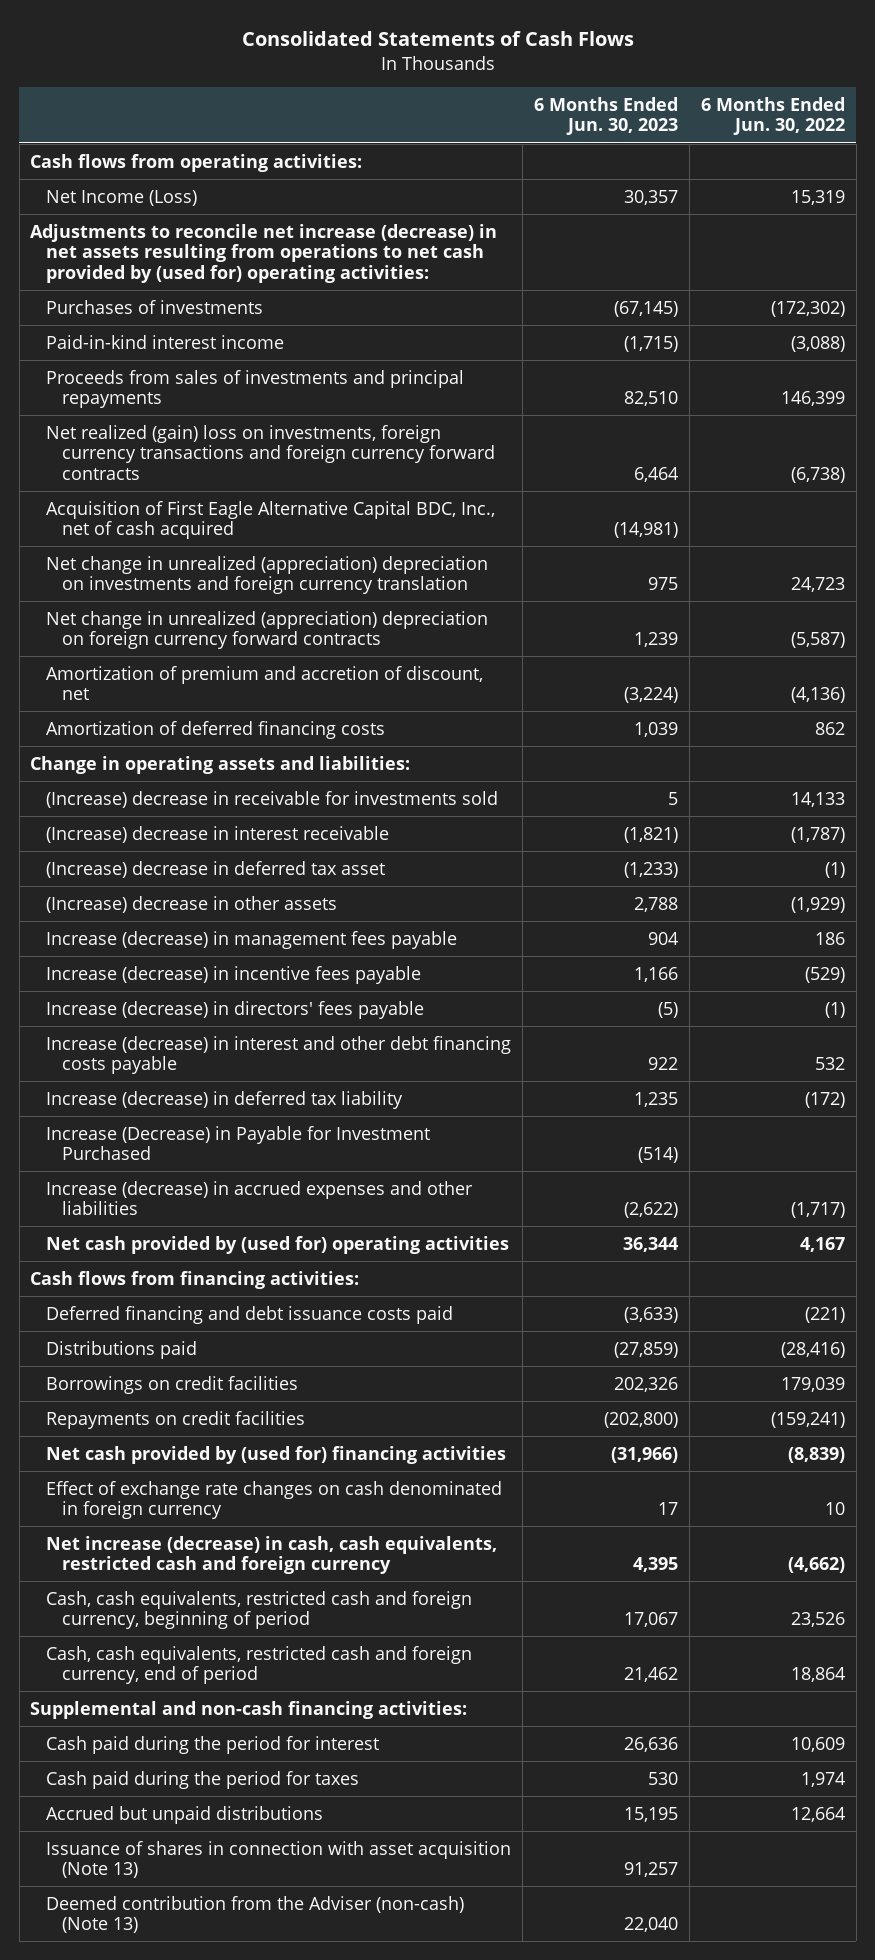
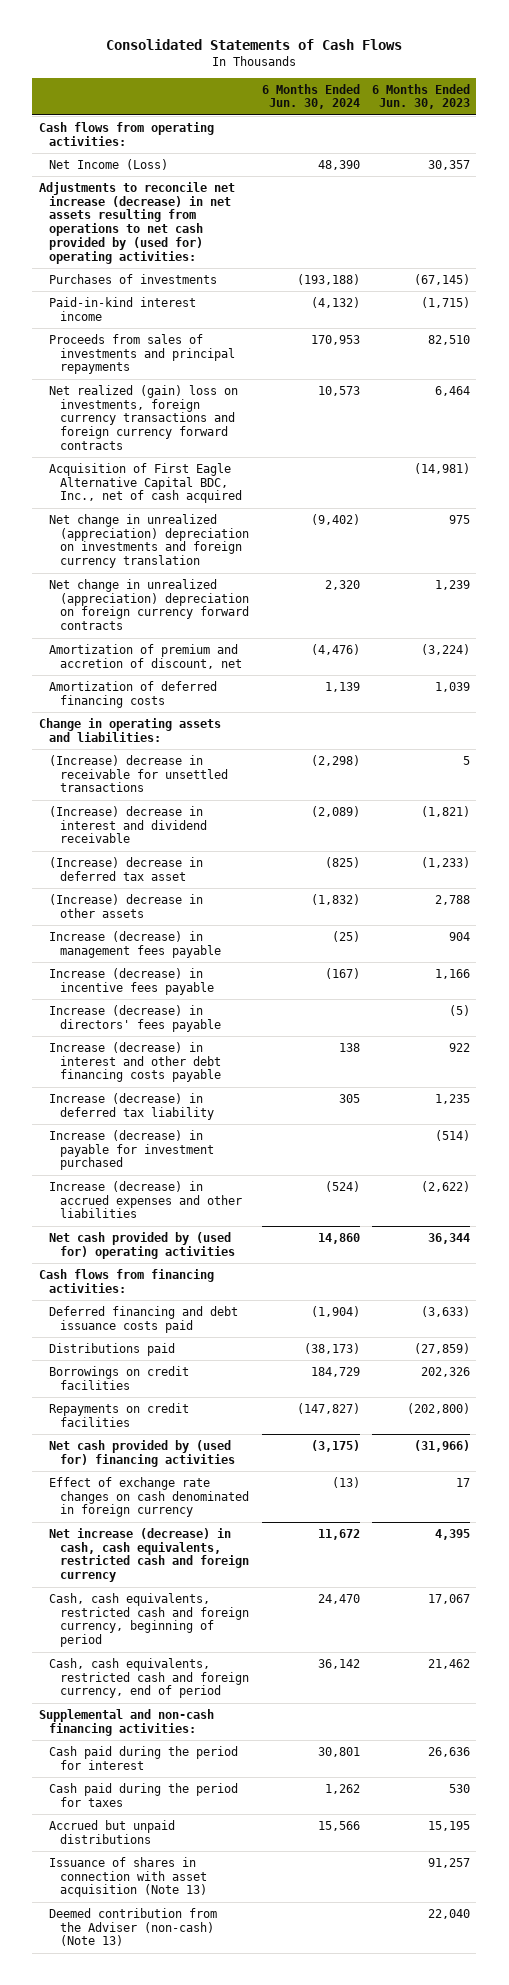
[700,96,845,136] 6 Months Ended Jun. 30, 2022 -> none
none -> [261,83,360,110] 6 Months Ended Jun. 30, 2024
[46,790,499,808] (Increase) decrease in receivable for investments sold -> [49,754,229,793] (Increase) decrease in receivable for unsettled transactions
[46,825,390,843] (Increase) decrease in interest receivable -> [49,805,208,844] (Increase) decrease in interest and dividend receivable
[46,1125,431,1161] Increase (Decrease) in Payable for Investment Purchased -> [49,1129,215,1171] Increase (decrease) in payable for investment purchased

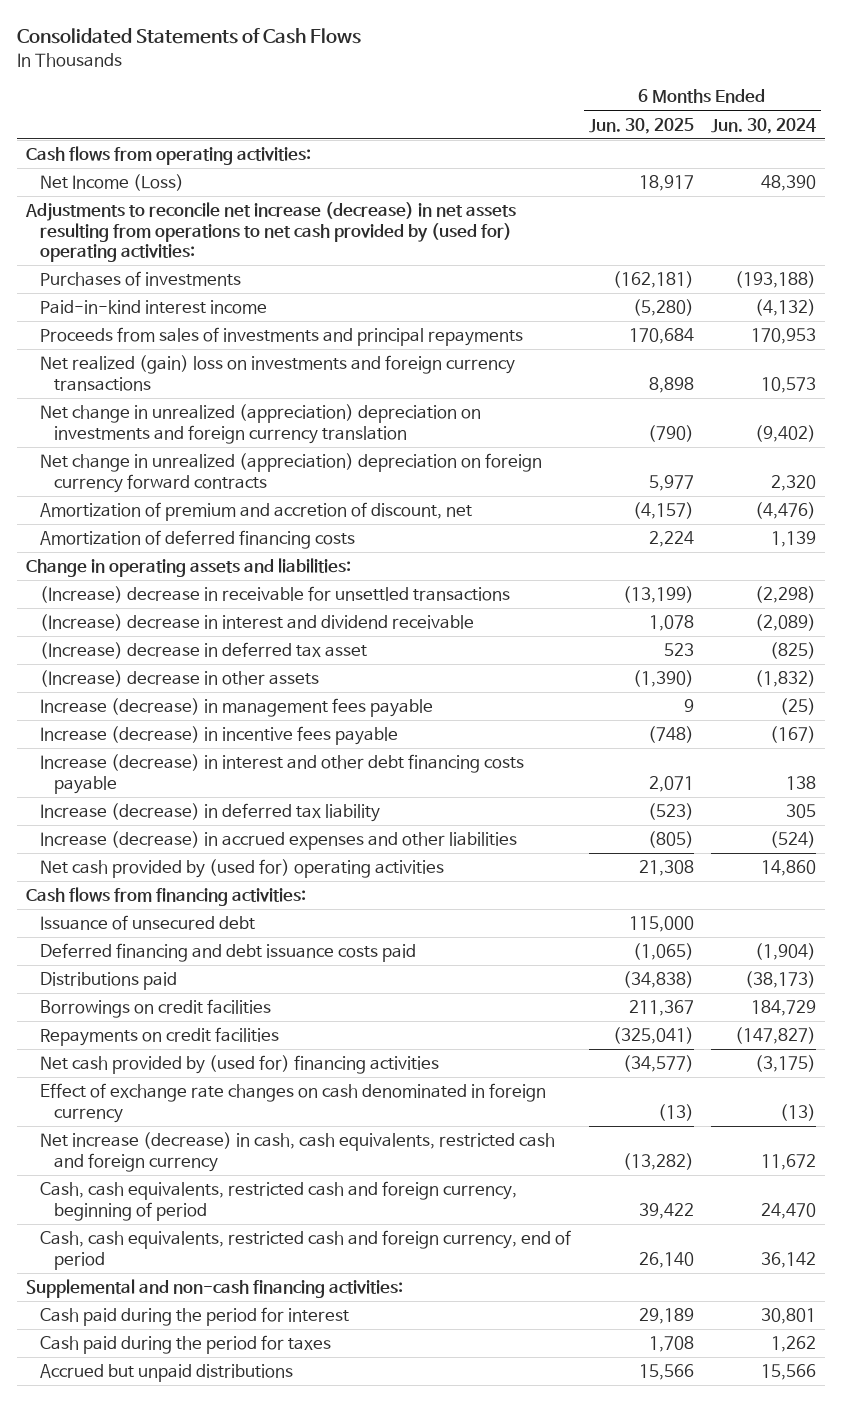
[372,83,471,110] 6 Months Ended Jun. 30, 2023 -> none
none -> [588,117,694,134] Jun. 30, 2025
[49,462,243,504] Acquisition of First Eagle Alternative Capital BDC, Inc., net of cash acquired -> none
[49,384,239,451] Net realized (gain) loss on investments, foreign currency transactions and foreign currency forward contracts -> [39,355,515,391] Net realized (gain) loss on investments and foreign currency transactions
[49,1004,222,1032] Increase (decrease) in directors' fees payable -> none
[49,1129,215,1171] Increase (decrease) in payable for investment purchased -> none
none -> [39,915,255,931] Issuance of unsecured debt
[49,1856,208,1898] Issuance of shares in connection with asset acquisition (Note 13) -> none
[49,1907,218,1947] Deemed contribution from the Adviser (non-cash) (Note 13) -> none

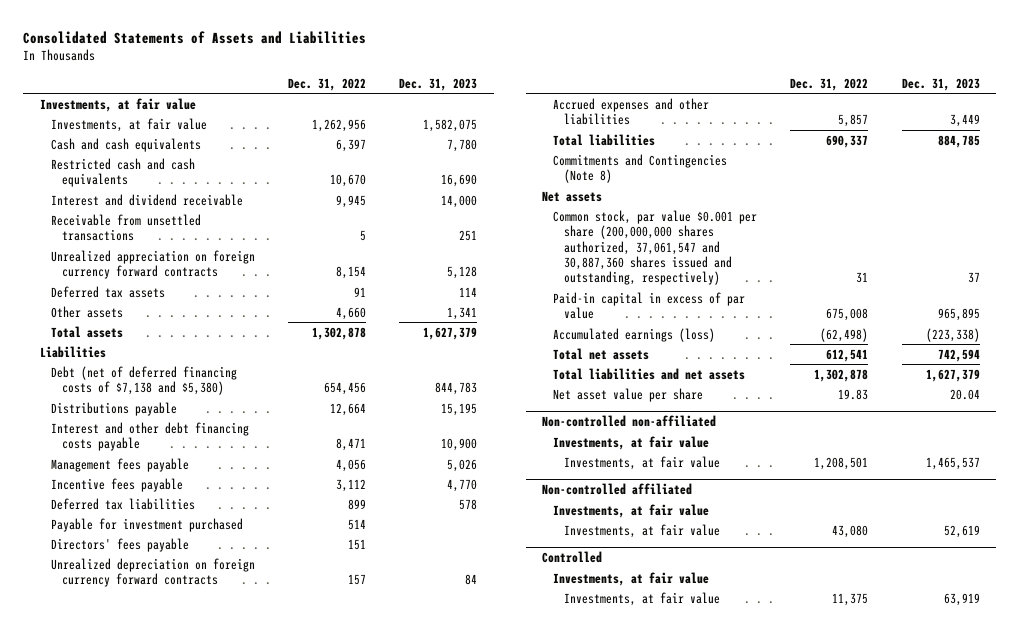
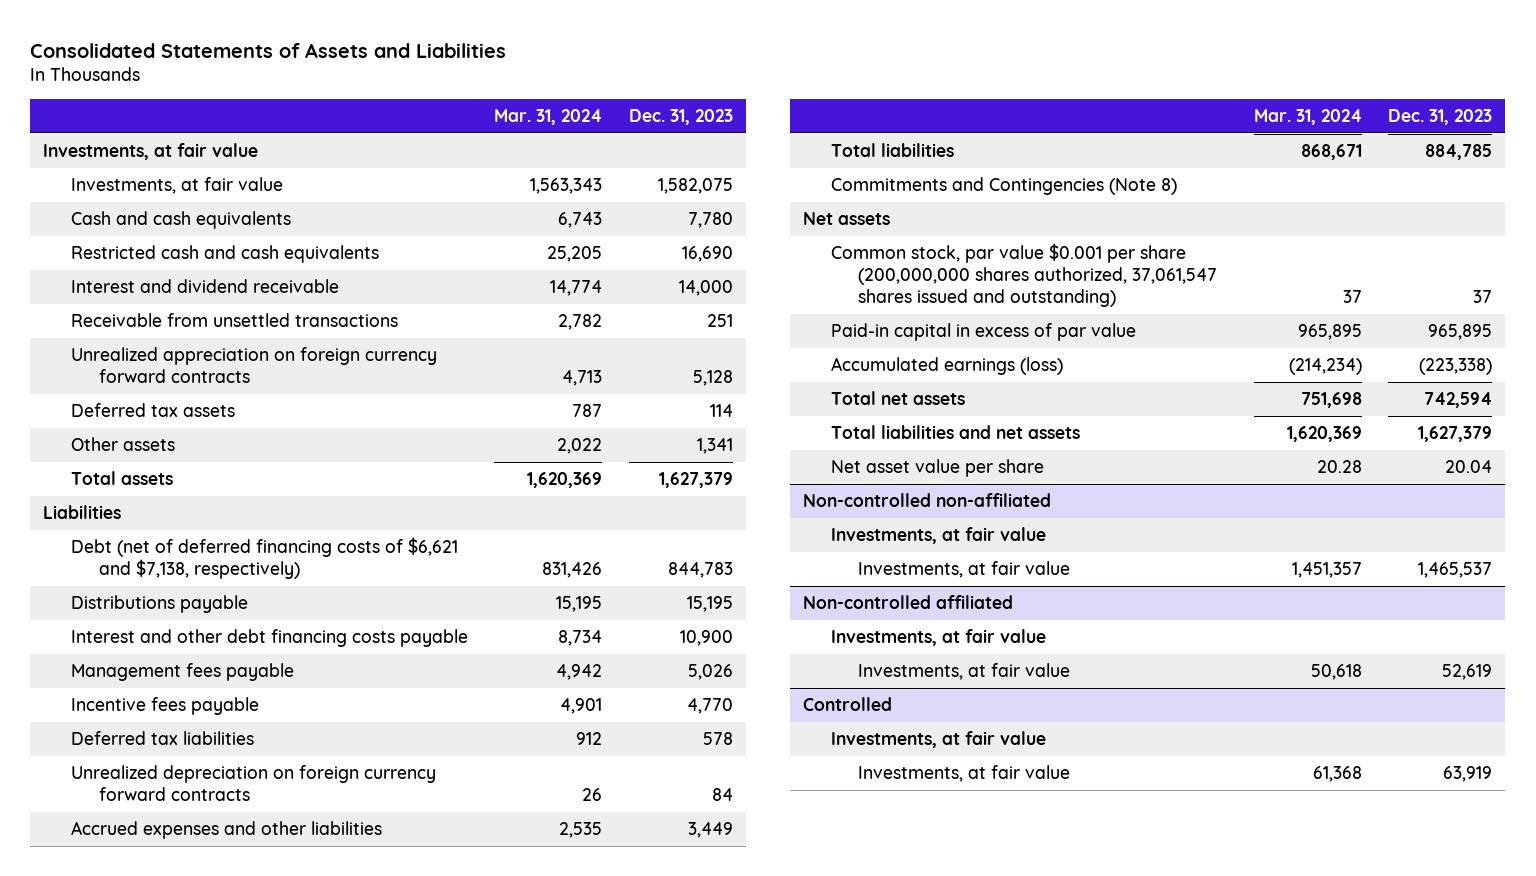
[287,77,366,91] Dec. 31, 2022 -> none
none -> [494,108,603,125] Mar. 31, 2024
[50,365,237,396] Debt (net of deferred financing costs of $7,138 and $5,380) -> [71,537,459,580] Debt (net of deferred financing costs of $6,621 and $7,138, respectively)
[50,517,243,532] Payable for investment purchased -> none
[50,537,189,552] Directors' fees payable -> none
[553,209,758,286] Common stock, par value $0.001 per share (200,000,000 shares authorized, 37,061,547 and 30,887,360 shares issued and outstanding, respectively) -> [830,243,1218,308] Common stock, par value $0.001 per share (200,000,000 shares authorized, 37,061,547 shares issued and outstanding)

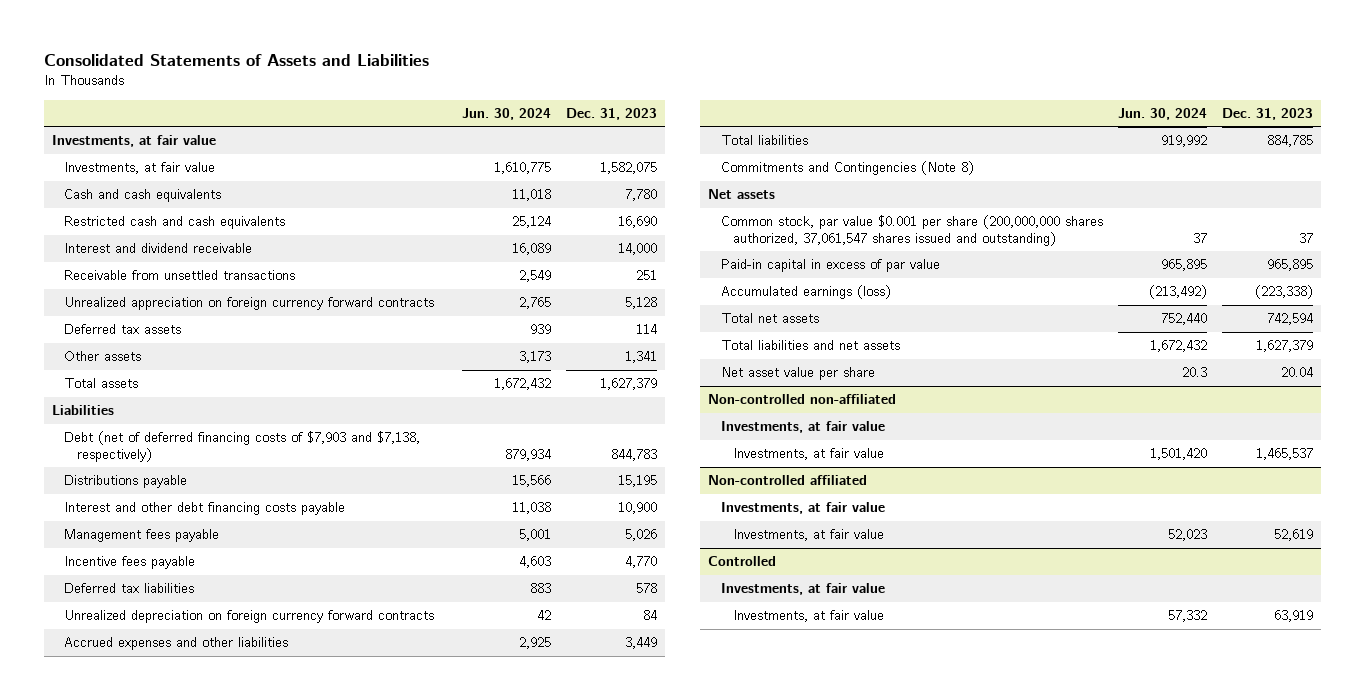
[494,108,603,125] Mar. 31, 2024 -> none
none -> [461,107,551,120] Jun. 30, 2024
[71,537,459,580] Debt (net of deferred financing costs of $6,621 and $7,138, respectively) -> [64,431,421,462] Debt (net of deferred financing costs of $7,903 and $7,138, respectively)

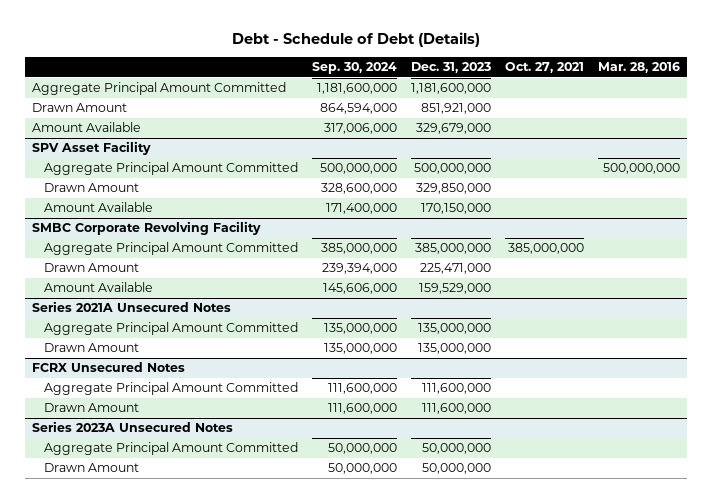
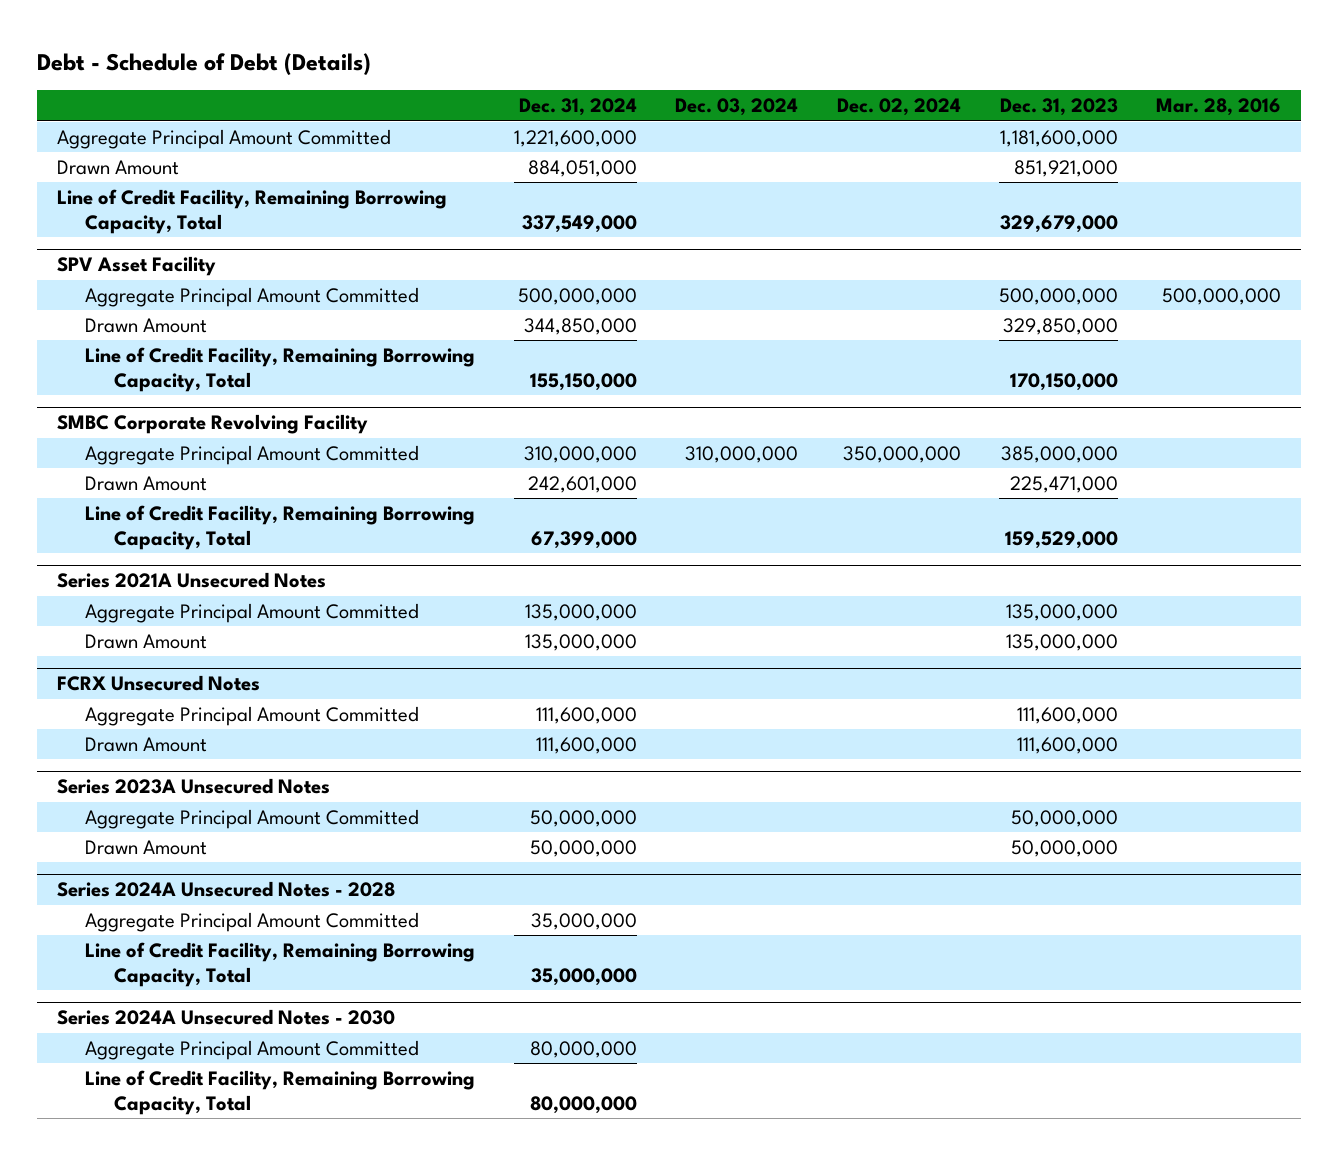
[312,62,398,75] Sep. 30, 2024 -> none
[505,62,585,74] Oct. 27, 2021 -> none
none -> [518,98,637,117] Dec. 31, 2024
none -> [675,98,799,117] Dec. 03, 2024
none -> [836,98,961,117] Dec. 02, 2024
[31,122,141,133] Amount Available -> [56,188,447,234] Line of Credit Facility, Remaining Borrowing Capacity, Total
[44,202,154,213] Amount Available -> [85,346,476,392] Line of Credit Facility, Remaining Borrowing Capacity, Total
[44,282,154,293] Amount Available -> [85,504,476,550] Line of Credit Facility, Remaining Borrowing Capacity, Total
none -> [56,881,395,898] Series 2024A Unsecured Notes - 2028
none -> [85,911,420,932] Aggregate Principal Amount Committed
none -> [85,941,476,987] Line of Credit Facility, Remaining Borrowing Capacity, Total
none -> [56,1009,395,1026] Series 2024A Unsecured Notes - 2030
none -> [85,1039,420,1060] Aggregate Principal Amount Committed
none -> [85,1069,476,1115] Line of Credit Facility, Remaining Borrowing Capacity, Total

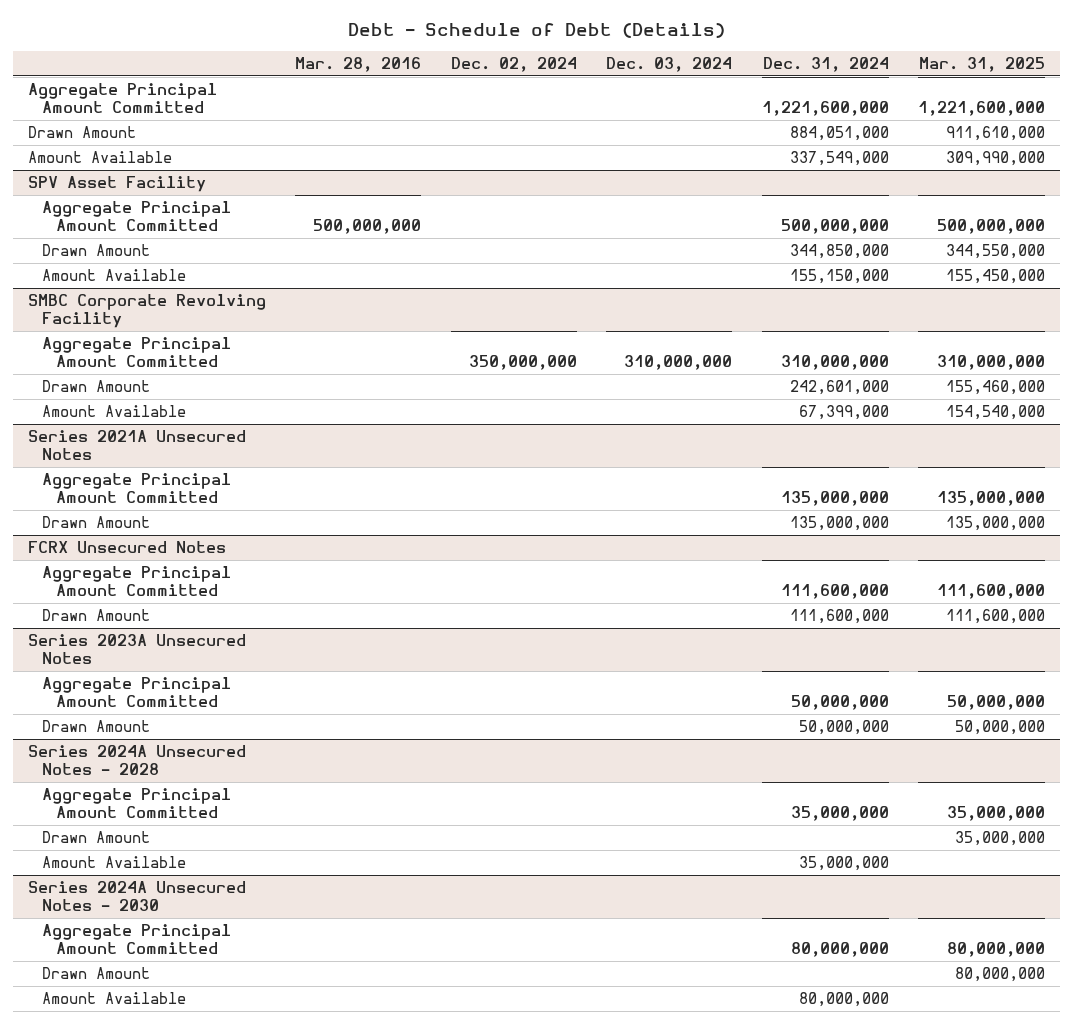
[999,98,1118,117] Dec. 31, 2023 -> none
none -> [919,56,1046,72] Mar. 31, 2025
[56,188,447,234] Line of Credit Facility, Remaining Borrowing Capacity, Total -> [28,150,173,163] Amount Available
[85,346,476,392] Line of Credit Facility, Remaining Borrowing Capacity, Total -> [41,268,186,281] Amount Available
[85,504,476,550] Line of Credit Facility, Remaining Borrowing Capacity, Total -> [41,404,186,417] Amount Available
none -> [41,830,150,843] Drawn Amount
[85,941,476,987] Line of Credit Facility, Remaining Borrowing Capacity, Total -> [41,855,186,868] Amount Available
none -> [41,966,150,979] Drawn Amount
[85,1069,476,1115] Line of Credit Facility, Remaining Borrowing Capacity, Total -> [41,991,186,1004] Amount Available

